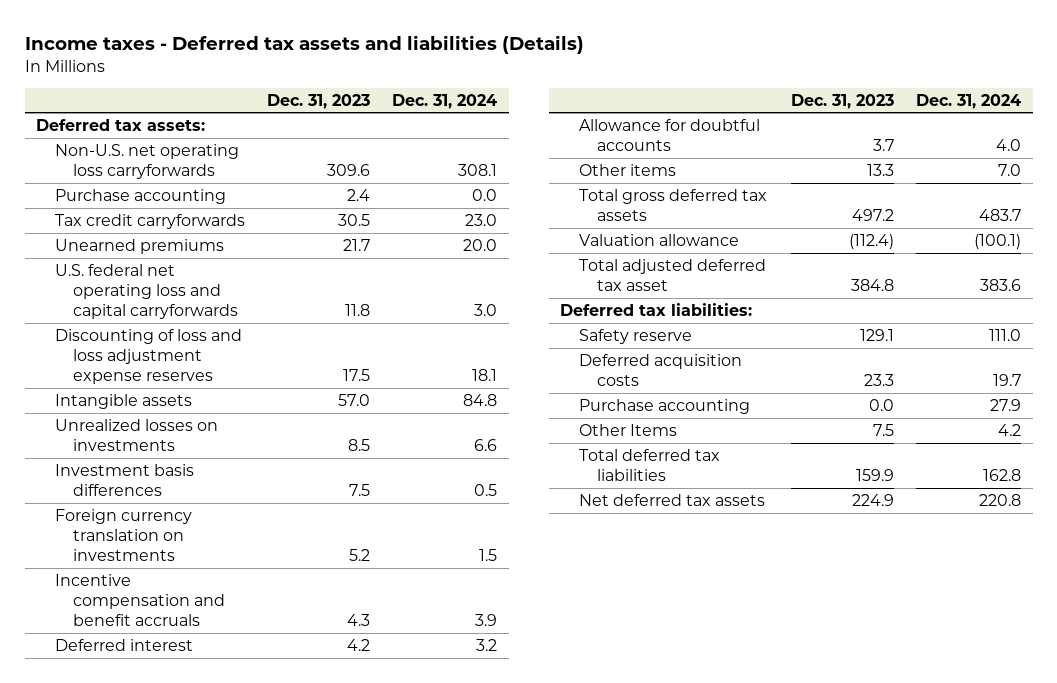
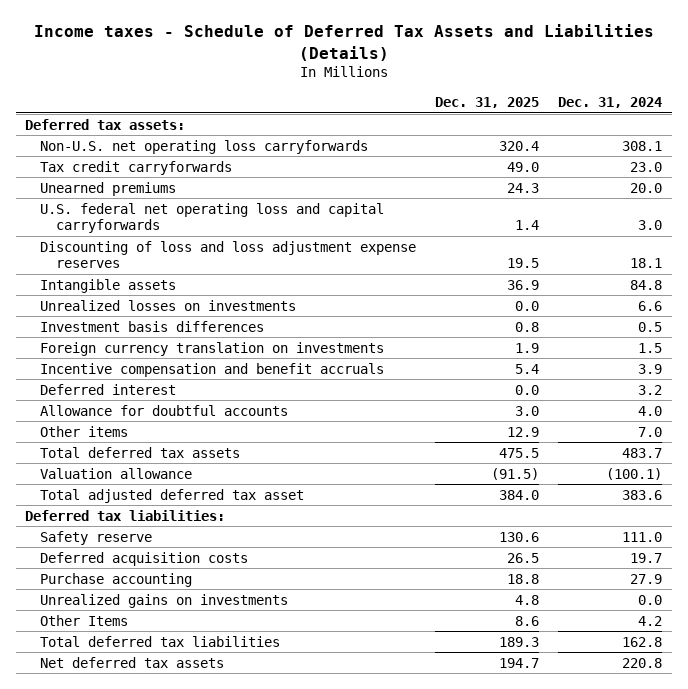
[24,34,584,54] Income taxes - Deferred tax assets and liabilities (Details) -> [33,24,654,61] Income taxes - Schedule of Deferred Tax Assets and Liabilities (Details)
[267,93,371,109] Dec. 31, 2023 -> none
none -> [435,96,540,108] Dec. 31, 2025
[54,189,226,205] Purchase accounting -> none
[578,189,767,221] Total gross deferred tax assets -> [40,446,241,458] Total deferred tax assets
none -> [40,593,289,608] Unrealized gains on investments

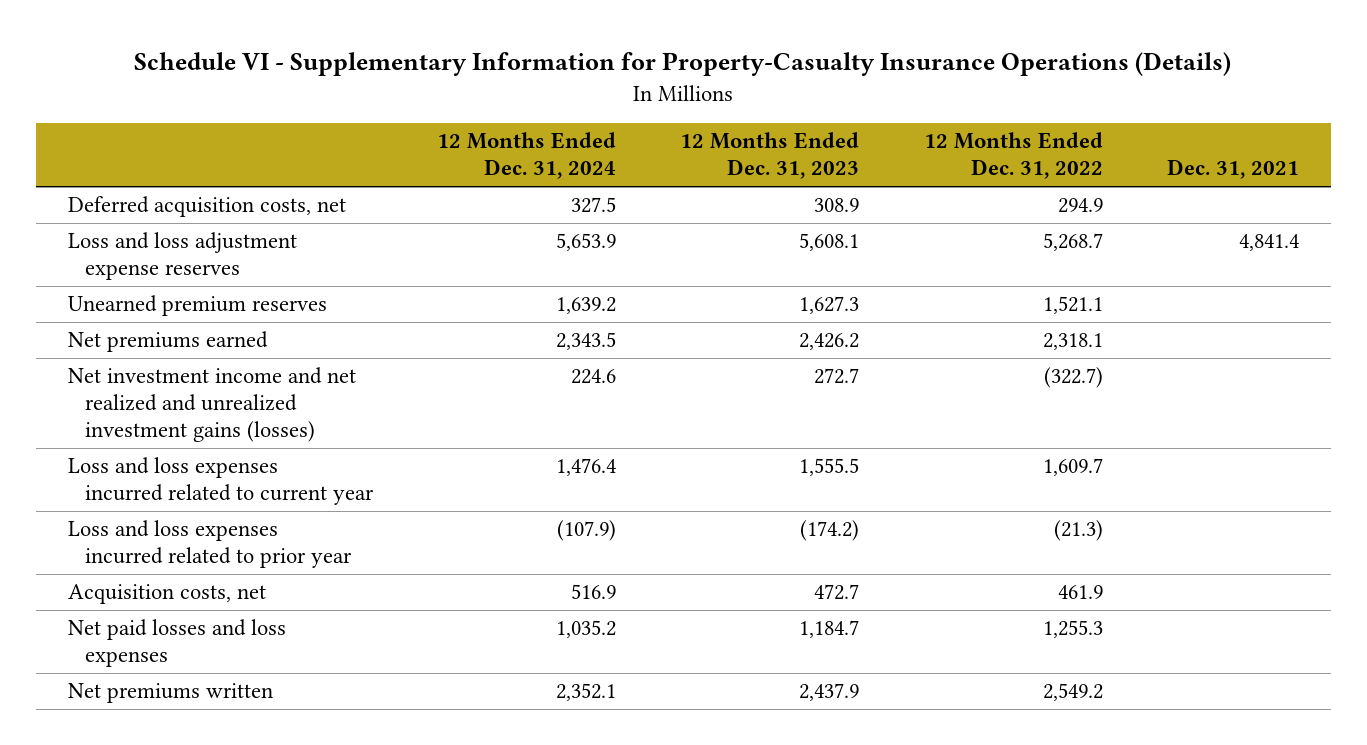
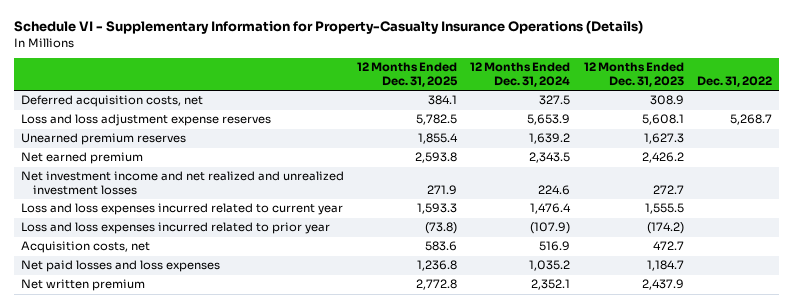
[923,132,1103,180] 12 Months Ended Dec. 31, 2022 -> none
[1166,159,1299,180] Dec. 31, 2021 -> none
none -> [356,62,458,87] 12 Months Ended Dec. 31, 2025
none -> [697,75,773,87] Dec. 31, 2022
[67,331,268,353] Net premiums earned -> [20,152,143,165] Net earned premium
[67,367,356,443] Net investment income and net realized and unrealized investment gains (losses) -> [20,171,344,196] Net investment income and net realized and unrealized investment losses
[67,683,273,704] Net premiums written -> [20,279,145,292] Net written premium

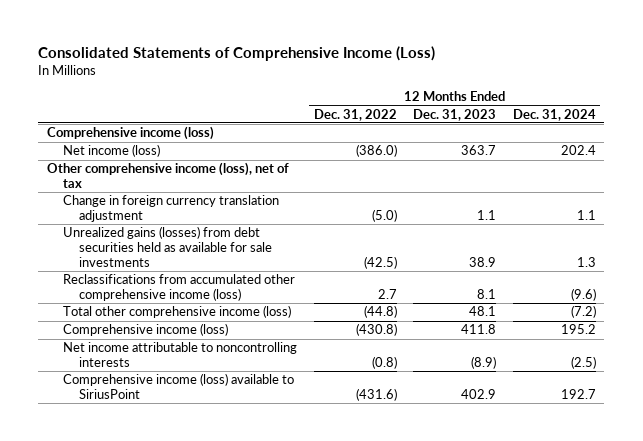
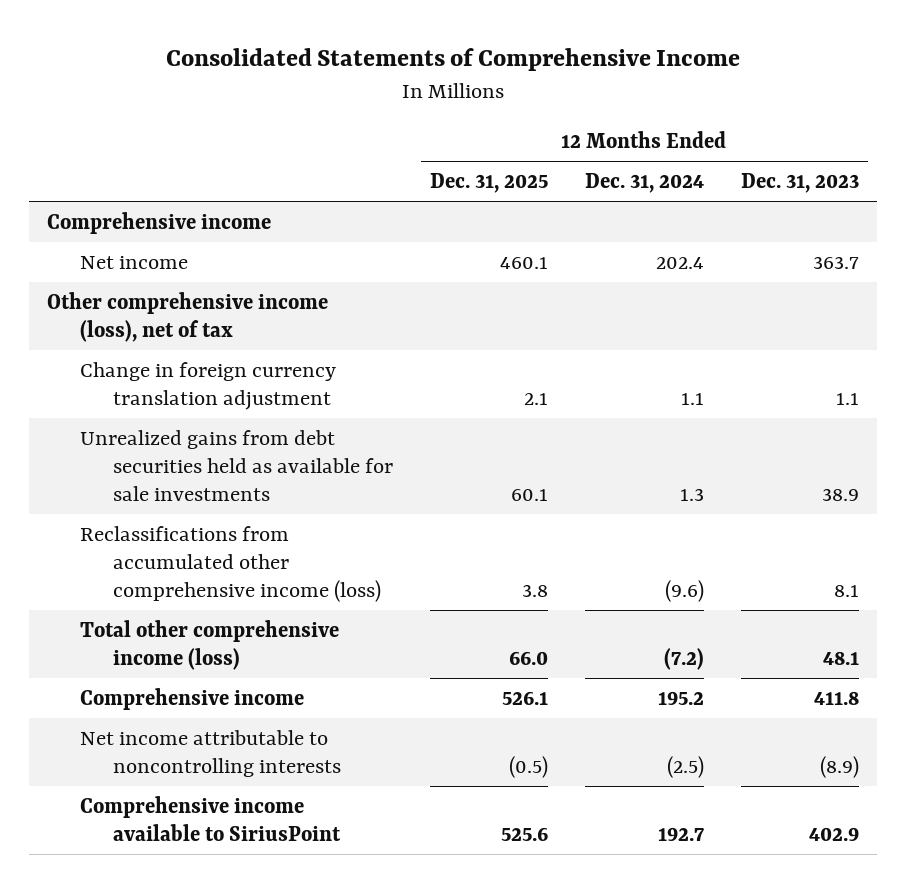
[38,45,436,61] Consolidated Statements of Comprehensive Income (Loss) -> [166,47,741,71] Consolidated Statements of Comprehensive Income
[313,108,397,121] Dec. 31, 2022 -> none
none -> [429,173,548,194] Dec. 31, 2025
[46,126,214,141] Comprehensive income (loss) -> [47,211,272,234] Comprehensive income
[62,144,160,158] Net income (loss) -> [80,255,189,269] Net income
[62,226,273,267] Unrealized gains (losses) from debt securities held as available for sale investments -> [80,429,394,501] Unrealized gains from debt securities held as available for sale investments
[62,323,228,337] Comprehensive income (loss) -> [80,687,305,710] Comprehensive income
[62,373,294,399] Comprehensive income (loss) available to SiriusPoint -> [80,795,342,841] Comprehensive income available to SiriusPoint

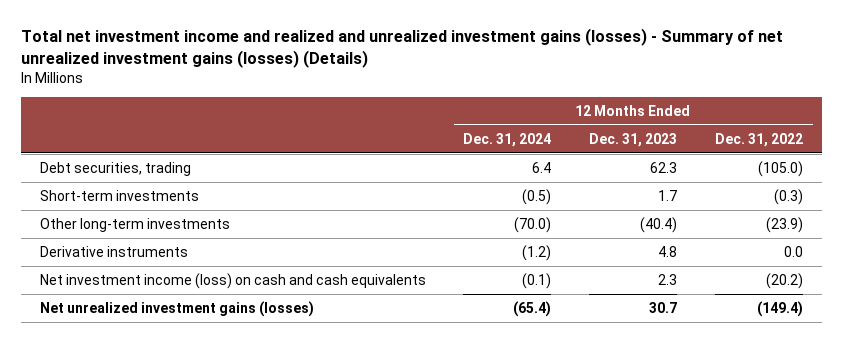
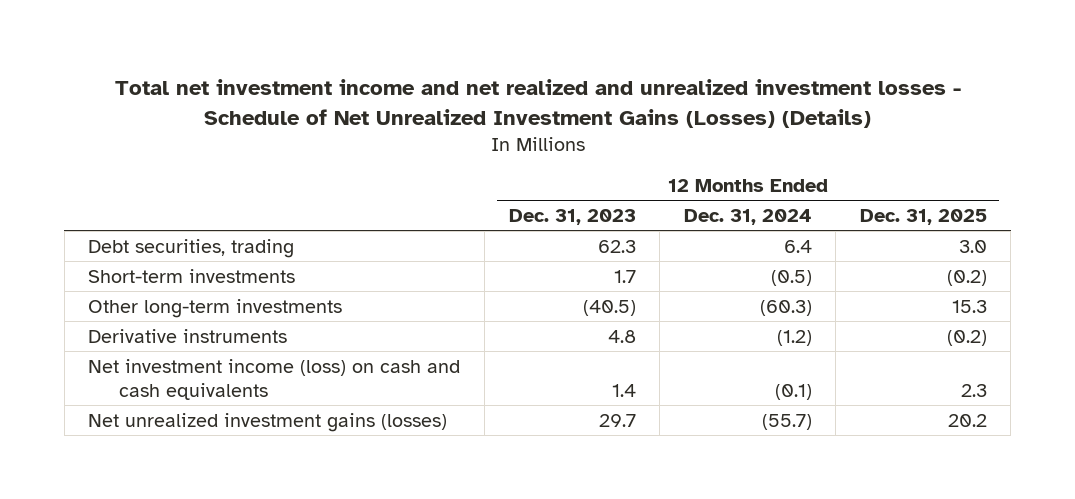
[20,28,783,68] Total net investment income and realized and unrealized investment gains (losses) - Summary of net unrealized investment gains (losses) (Details) -> [114,78,961,128] Total net investment income and net realized and unrealized investment losses - Schedule of Net Unrealized Investment Gains (Losses) (Details)
[715,132,804,147] Dec. 31, 2022 -> none
none -> [859,208,987,225] Dec. 31, 2025
[514,216,552,233] (70.0) -> [759,299,812,316] (60.3)
[640,216,678,233] (40.4) -> [582,299,636,316] (40.5)
[658,273,678,285] 2.3 -> [611,384,636,398] 1.4
[513,300,552,317] (65.4) -> [761,413,812,430] (55.7)
[649,301,678,313] 30.7 -> [598,413,636,427] 29.7

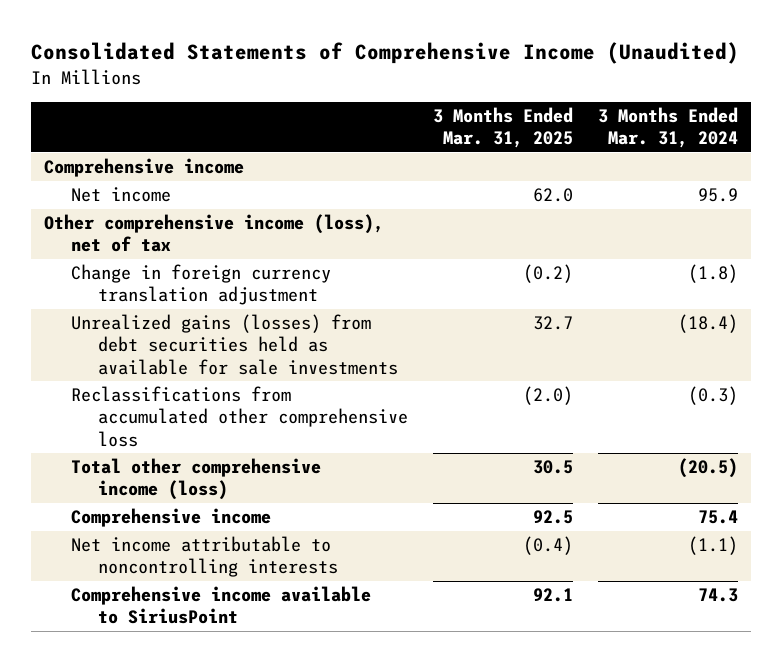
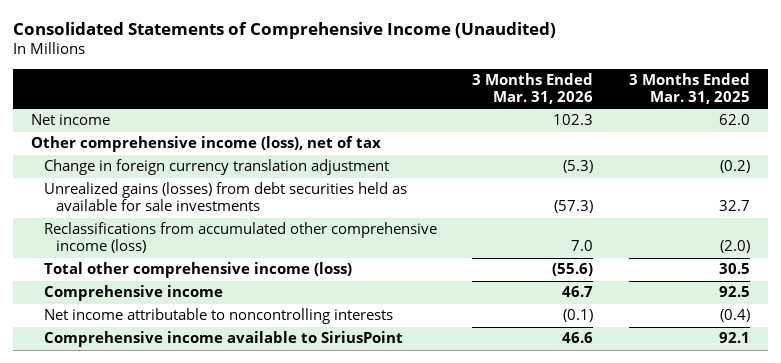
[598,107,739,149] 3 Months Ended Mar. 31, 2024 -> none
none -> [472,73,594,105] 3 Months Ended Mar. 31, 2026
[44,158,245,178] Comprehensive income -> none
[70,386,408,447] Reclassifications from accumulated other comprehensive loss -> [43,222,437,254] Reclassifications from accumulated other comprehensive income (loss)

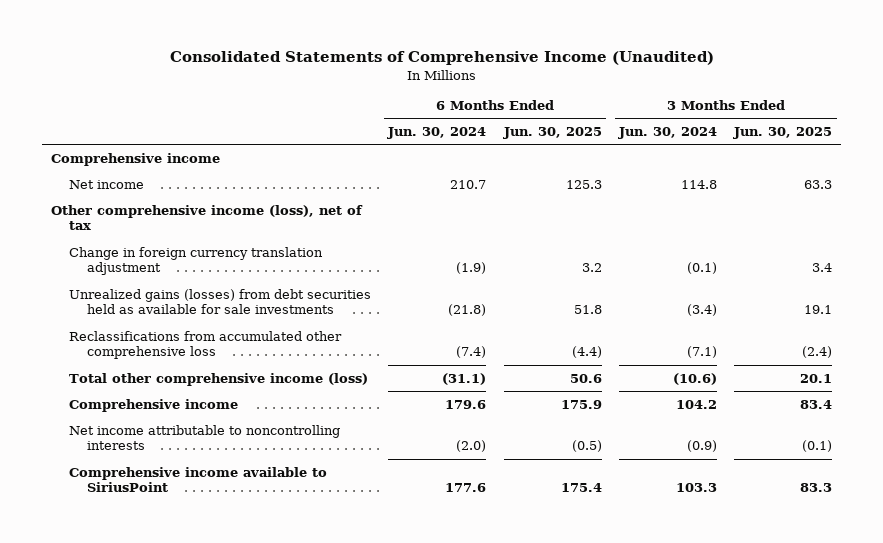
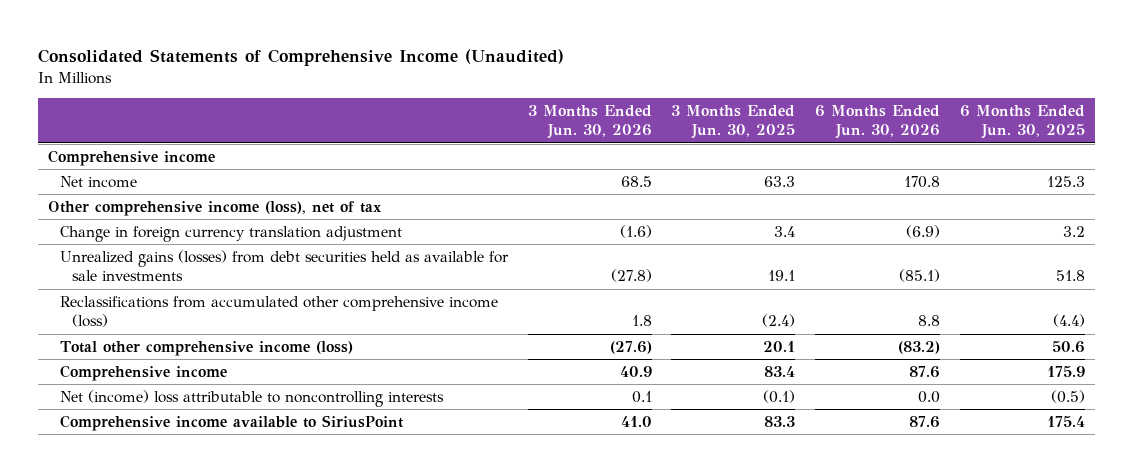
[387,127,487,140] Jun. 30, 2024 -> none
[617,127,717,140] Jun. 30, 2024 -> none
none -> [527,105,652,140] 3 Months Ended Jun. 30, 2026
none -> [815,105,941,140] 6 Months Ended Jun. 30, 2026
[68,330,342,360] Reclassifications from accumulated other comprehensive loss -> [60,295,499,328] Reclassifications from accumulated other comprehensive income (loss)
[68,424,340,451] Net income attributable to noncontrolling interests -> [60,389,445,407] Net (income) loss attributable to noncontrolling interests

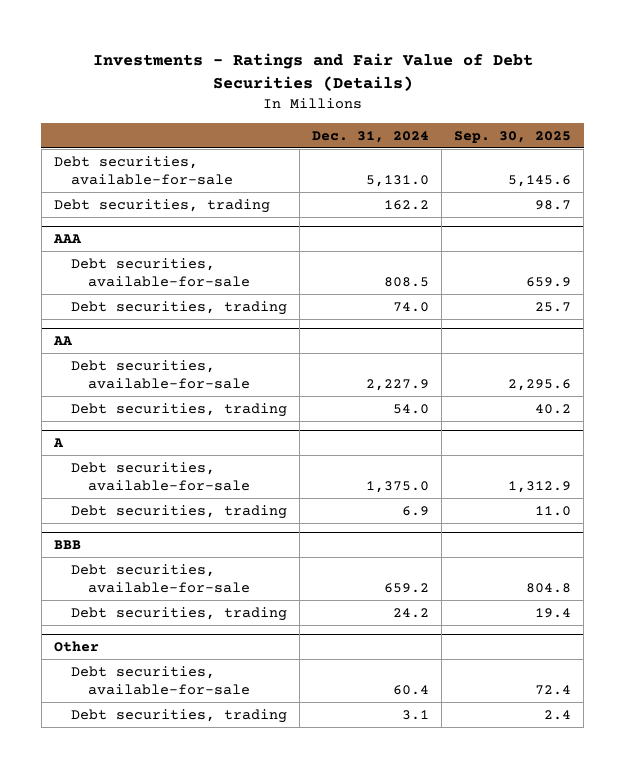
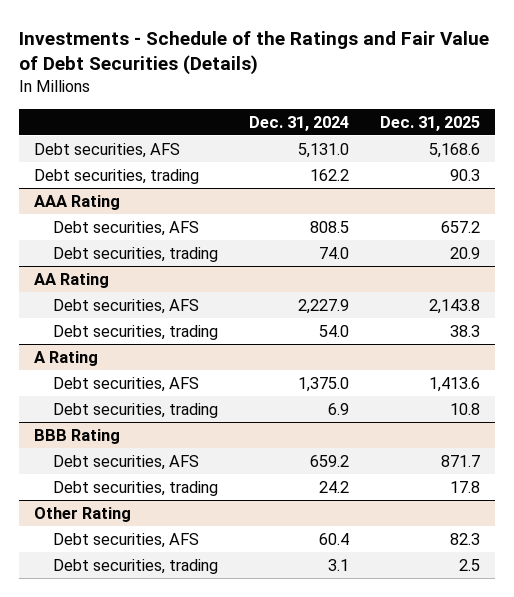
[92,52,533,91] Investments - Ratings and Fair Value of Debt Securities (Details) -> [18,30,489,76] Investments - Schedule of the Ratings and Fair Value of Debt Securities (Details)
[454,130,572,143] Sep. 30, 2025 -> none
none -> [379,115,480,131] Dec. 31, 2025
[54,155,233,185] Debt securities, available-for-sale -> [34,142,181,158] Debt securities, AFS
[53,233,83,243] AAA -> [34,194,121,210] AAA Rating
[70,257,250,287] Debt securities, available-for-sale -> [53,220,200,236] Debt securities, AFS
[53,335,74,345] AA -> [34,272,110,288] AA Rating
[70,359,250,389] Debt securities, available-for-sale -> [53,298,200,314] Debt securities, AFS
[53,437,65,447] A -> [34,350,99,366] A Rating
[70,461,250,491] Debt securities, available-for-sale -> [53,376,200,392] Debt securities, AFS
[54,539,82,549] BBB -> [34,428,121,444] BBB Rating
[70,563,250,593] Debt securities, available-for-sale -> [53,454,200,470] Debt securities, AFS
[54,640,100,652] Other -> [34,506,132,522] Other Rating
[70,665,250,695] Debt securities, available-for-sale -> [53,532,200,548] Debt securities, AFS

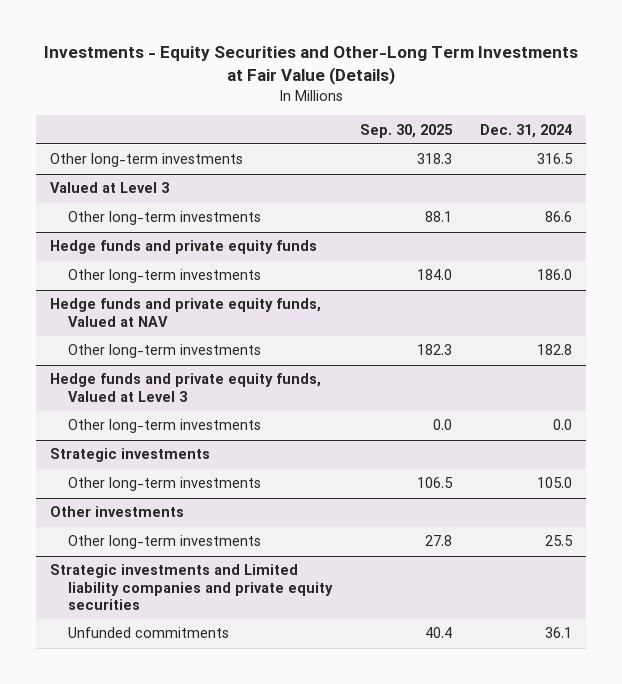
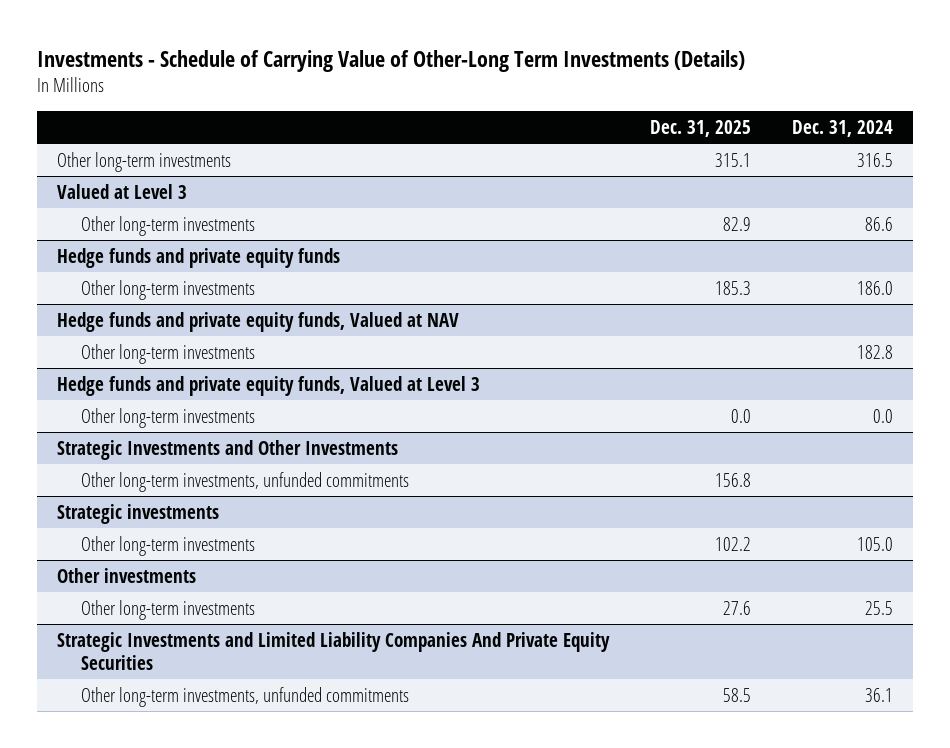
[43,46,578,86] Investments - Equity Securities and Other-Long Term Investments at Fair Value (Details) -> [36,49,745,72] Investments - Schedule of Carrying Value of Other-Long Term Investments (Details)
[359,123,453,138] Sep. 30, 2025 -> none
none -> [649,120,751,138] Dec. 31, 2025
none -> [57,439,399,460] Strategic Investments and Other Investments
none -> [80,471,409,492] Other long-term investments, unfunded commitments
[49,564,333,611] Strategic investments and Limited liability companies and private equity securities -> [57,631,611,670] Strategic Investments and Limited Liability Companies And Private Equity Securities
[67,627,229,639] Unfunded commitments -> [80,686,409,707] Other long-term investments, unfunded commitments

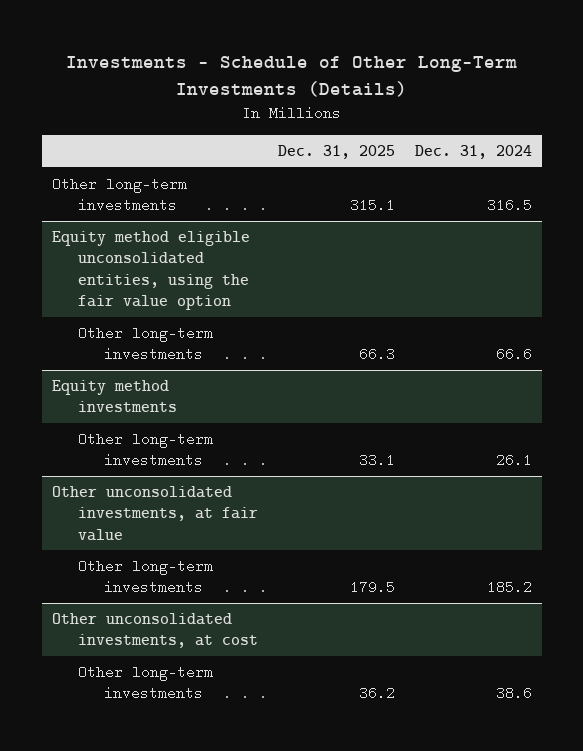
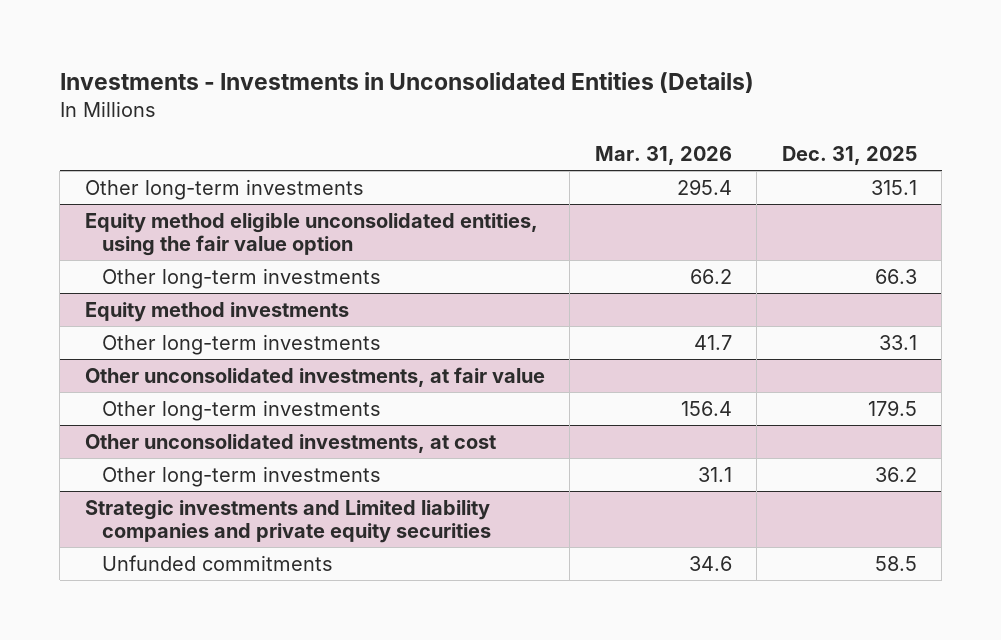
[65,56,517,97] Investments - Schedule of Other Long-Term Investments (Details) -> [59,72,754,94] Investments - Investments in Unconsolidated Entities (Details)
[414,145,532,160] Dec. 31, 2024 -> none
none -> [594,145,732,165] Mar. 31, 2026
none -> [84,499,492,544] Strategic investments and Limited liability companies and private equity securities
none -> [102,554,334,571] Unfunded commitments

